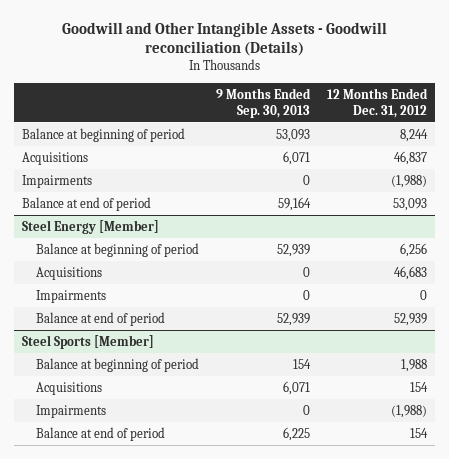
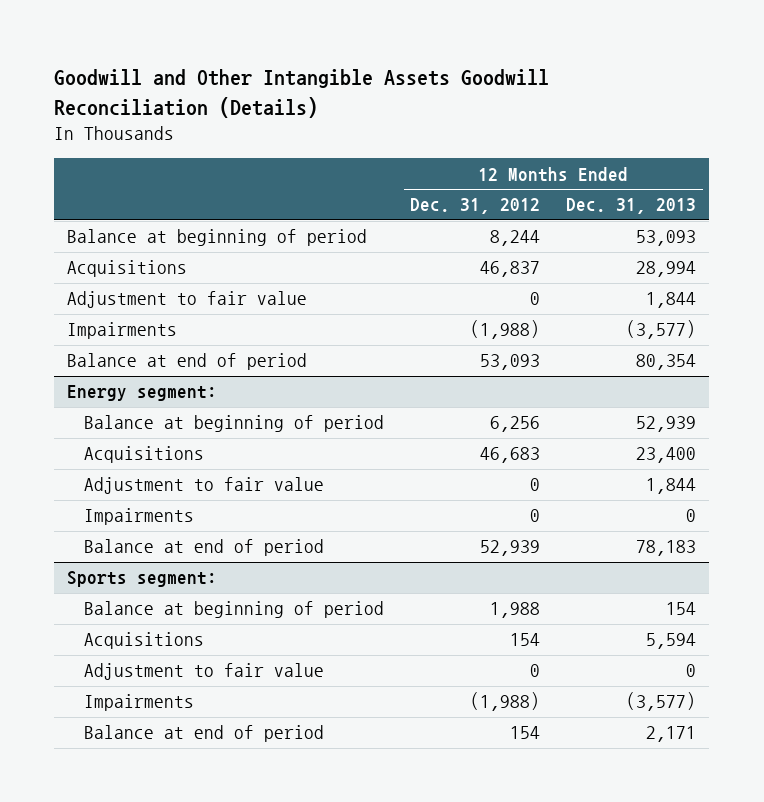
[61,21,387,57] Goodwill and Other Intangible Assets - Goodwill reconciliation (Details) -> [54,68,550,118] Goodwill and Other Intangible Assets Goodwill Reconciliation (Details)
[215,87,311,118] 9 Months Ended Sep. 30, 2013 -> none
none -> [566,198,697,215] Dec. 31, 2013
none -> [67,291,308,309] Adjustment to fair value
[22,219,160,234] Steel Energy [Member] -> none
none -> [67,385,218,402] Energy segment:
none -> [84,477,325,495] Adjustment to fair value
[22,334,155,349] Steel Sports [Member] -> none
none -> [67,571,218,588] Sports segment:
none -> [84,663,325,681] Adjustment to fair value

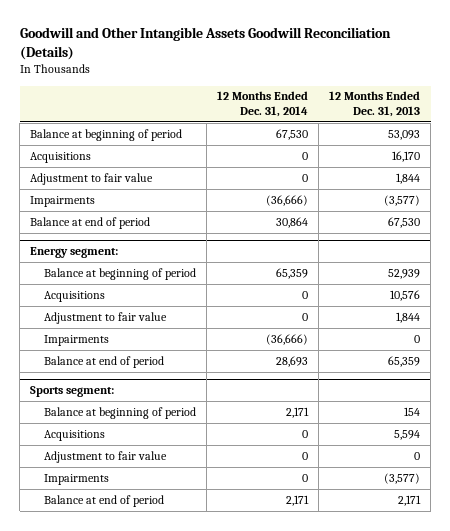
[410,198,541,215] Dec. 31, 2012 -> none
none -> [216,91,308,117] 12 Months Ended Dec. 31, 2014
[636,261,697,278] 28,994 -> [392,150,421,162] 16,170
[636,354,697,371] 80,354 -> [388,216,421,228] 67,530
[636,447,697,464] 23,400 -> [390,289,421,301] 10,576
[636,540,697,557] 78,183 -> [388,355,421,367] 65,359

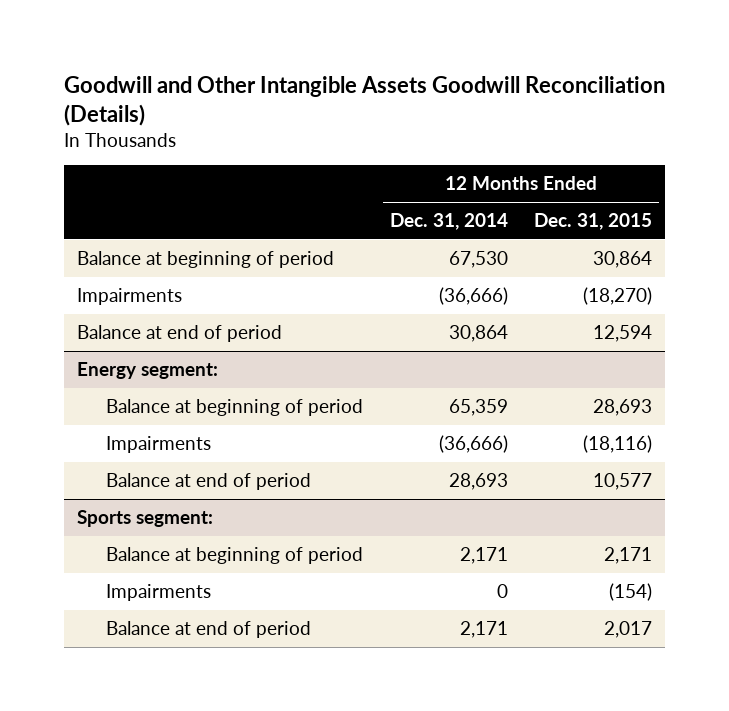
[329,91,421,117] 12 Months Ended Dec. 31, 2013 -> none
none -> [534,213,653,231] Dec. 31, 2015
[30,151,92,163] Acquisitions -> none
[30,172,154,185] Adjustment to fair value -> none
[43,290,105,302] Acquisitions -> none
[43,311,167,324] Adjustment to fair value -> none
[43,429,105,441] Acquisitions -> none
[43,450,167,463] Adjustment to fair value -> none

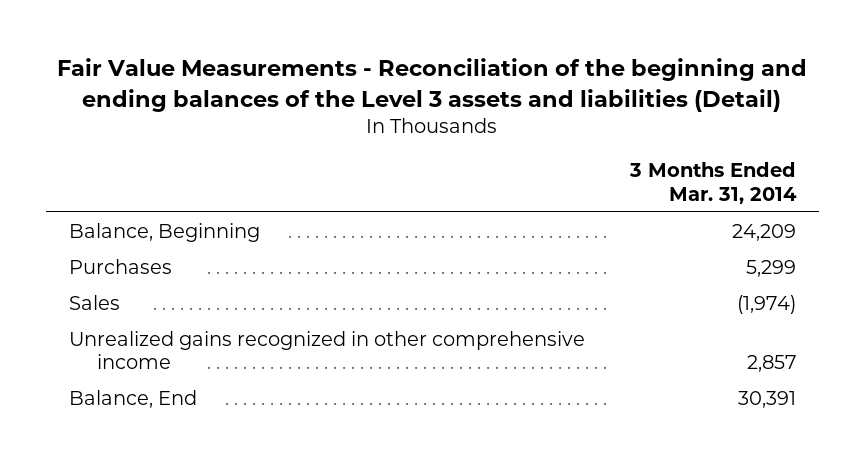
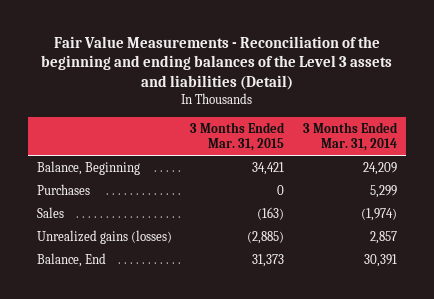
none -> [190,122,286,151] 3 Months Ended Mar. 31, 2015
[68,330,585,369] Unrealized gains recognized in other comprehensive income -> [37,229,173,244] Unrealized gains (losses)

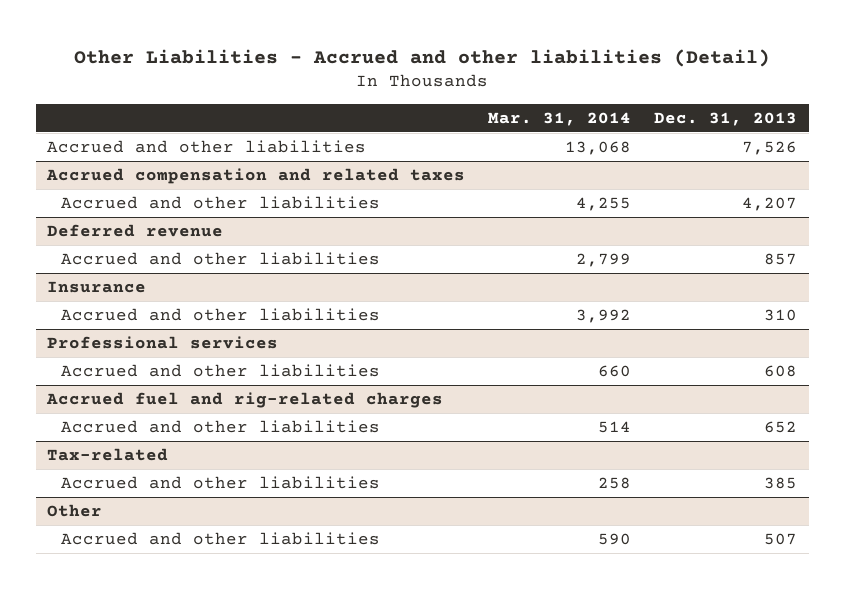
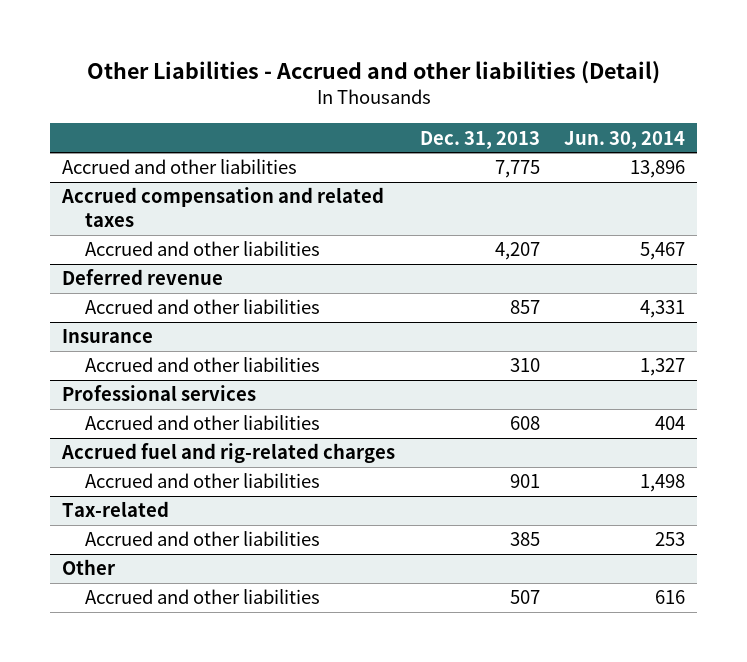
[488,111,632,126] Mar. 31, 2014 -> none
none -> [564,130,686,149] Jun. 30, 2014
[742,141,798,156] 7,526 -> [494,160,540,179] 7,775
[764,421,798,434] 652 -> [509,474,540,489] 901

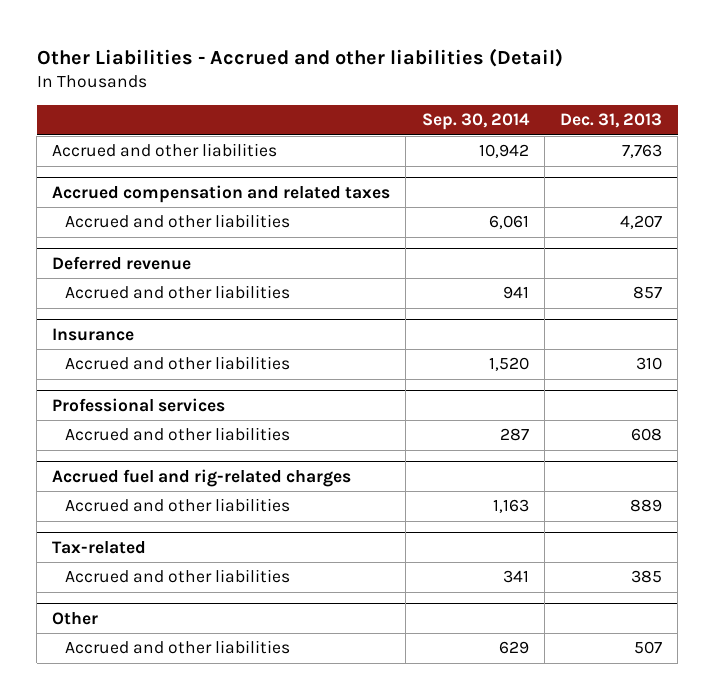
[564,130,686,149] Jun. 30, 2014 -> none
none -> [421,113,530,131] Sep. 30, 2014
[494,160,540,179] 7,775 -> [621,144,662,159] 7,763
[509,474,540,489] 901 -> [629,499,662,513] 889

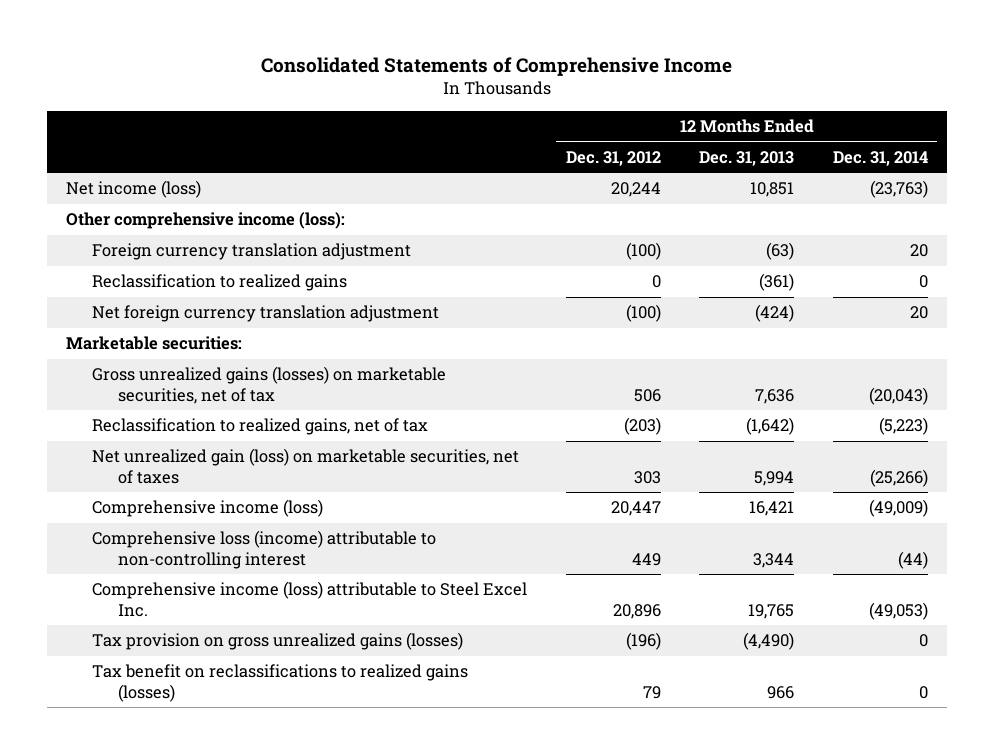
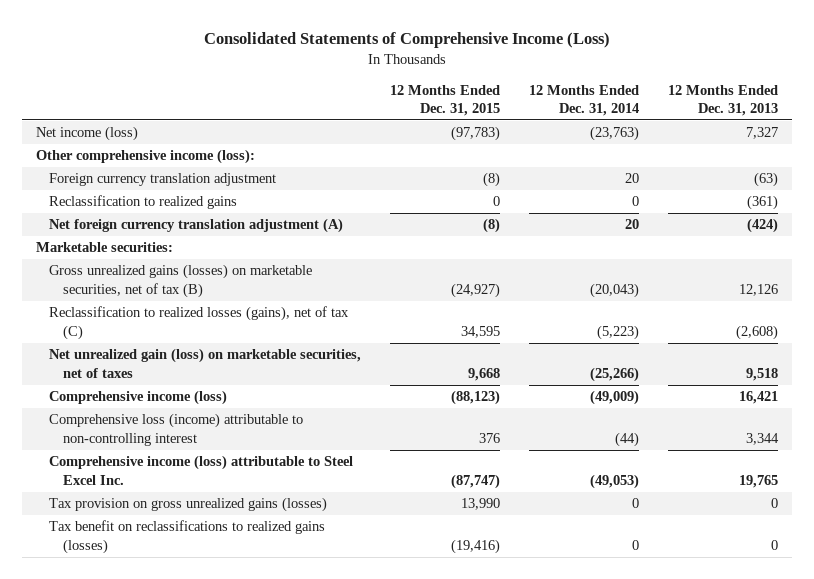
[261,57,733,77] Consolidated Statements of Comprehensive Income -> [203,32,610,49] Consolidated Statements of Comprehensive Income (Loss)
[565,150,661,166] Dec. 31, 2012 -> none
none -> [390,84,501,117] 12 Months Ended Dec. 31, 2015
[750,182,795,198] 10,851 -> [745,127,778,140] 7,327
[92,305,440,323] Net foreign currency translation adjustment -> [49,218,344,234] Net foreign currency translation adjustment (A)
[92,366,447,404] Gross unrealized gains (losses) on marketable securities, net of tax -> [49,264,313,298] Gross unrealized gains (losses) on marketable securities, net of tax (B)
[755,388,795,404] 7,636 -> [738,283,778,296] 12,126
[92,418,429,436] Reclassification to realized gains, net of tax -> [49,306,350,340] Reclassification to realized losses (gains), net of tax (C)
[746,417,795,436] (1,642) -> [735,324,778,340] (2,608)
[754,470,795,486] 5,994 -> [745,367,778,381] 9,518
[743,632,795,651] (4,490) -> [770,498,778,509] 0
[767,685,795,699] 966 -> [770,539,778,550] 0

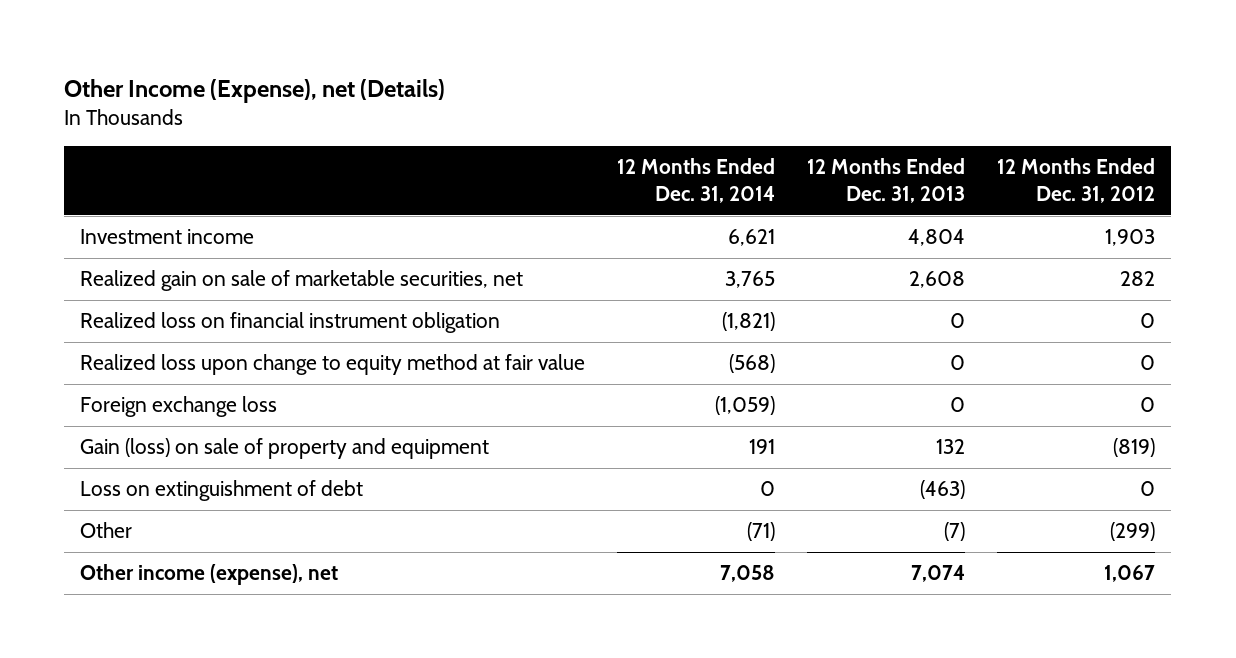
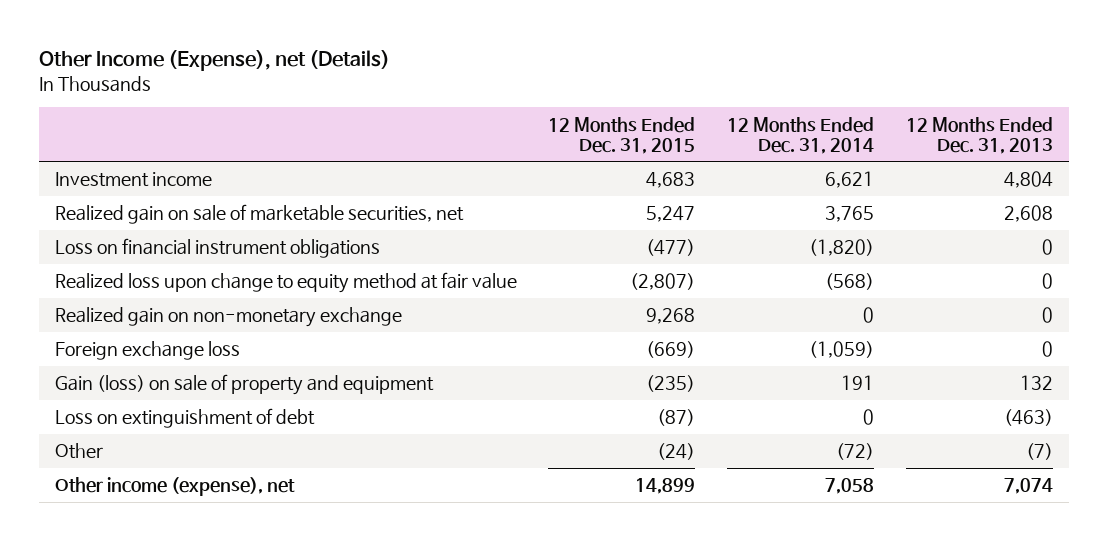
[997,158,1156,204] 12 Months Ended Dec. 31, 2012 -> none
none -> [548,116,696,154] 12 Months Ended Dec. 31, 2015
[80,312,501,334] Realized loss on financial instrument obligation -> [54,238,380,259] Loss on financial instrument obligations
[722,312,776,332] (1,821) -> [809,239,875,257] (1,820)
none -> [54,307,402,328] Realized gain on non-monetary exchange
[747,522,776,542] (71) -> [836,443,875,461] (72)

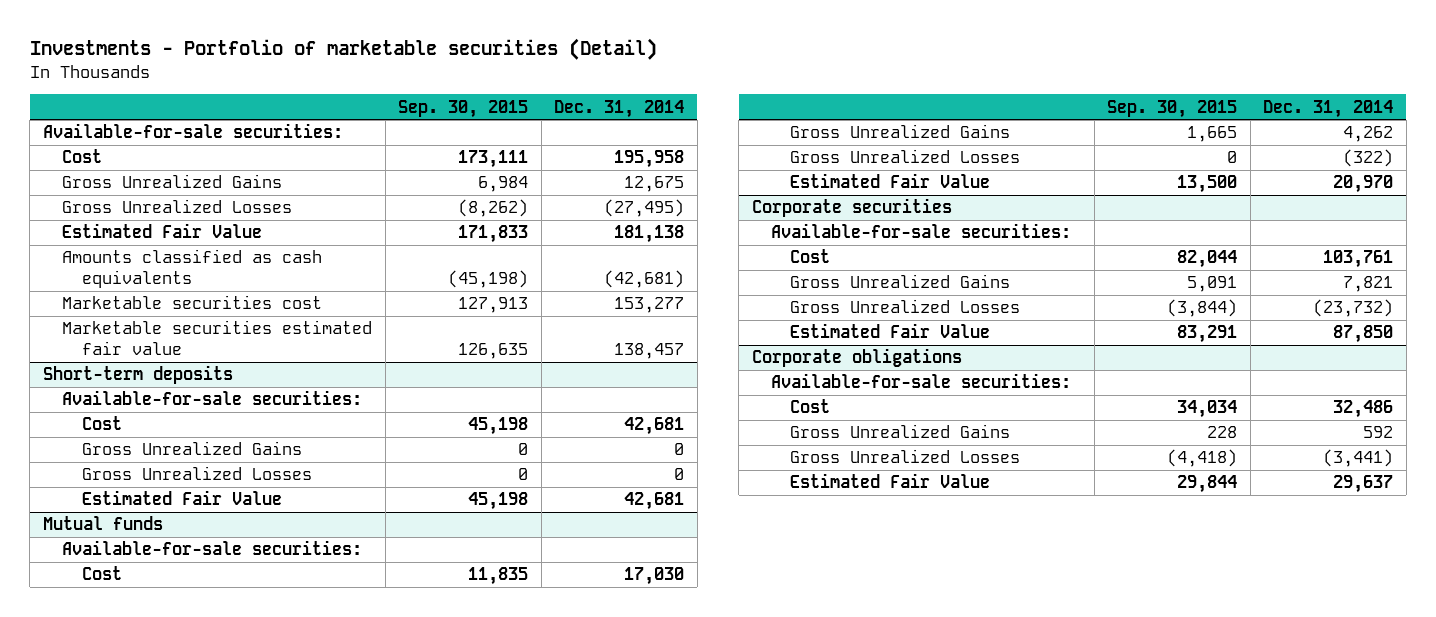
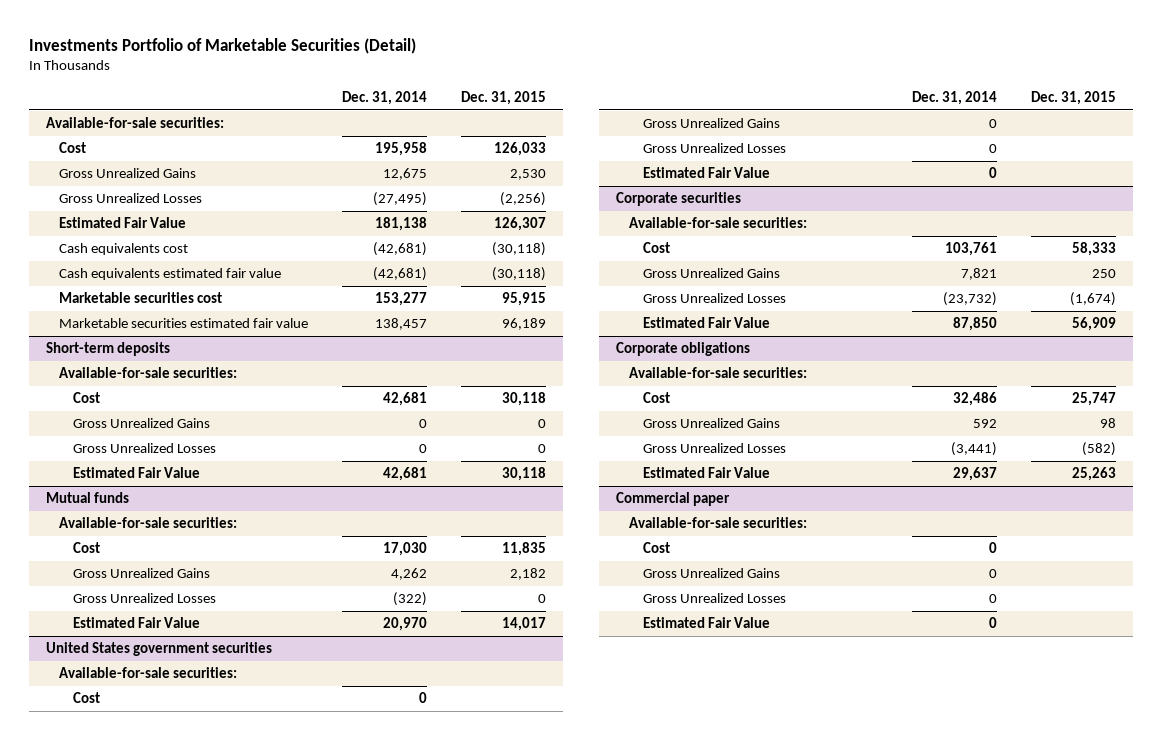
[29,38,657,61] Investments - Portfolio of marketable securities (Detail) -> [28,37,416,54] Investments Portfolio of Marketable Securities (Detail)
[398,99,529,118] Sep. 30, 2015 -> none
none -> [460,90,546,105] Dec. 31, 2015
[62,249,323,289] Amounts classified as cash equivalents -> [59,243,189,256] Cash equivalents cost
none -> [59,268,282,281] Cash equivalents estimated fair value
none -> [45,642,272,657] United States government securities
none -> [59,667,238,679] Available-for-sale securities:
none -> [72,692,100,704] Cost
none -> [642,118,780,129] Gross Unrealized Gains
none -> [642,143,786,154] Gross Unrealized Losses
none -> [642,167,770,179] Estimated Fair Value
none -> [615,492,730,507] Commercial paper
none -> [629,517,808,529] Available-for-sale securities:
none -> [642,542,670,554] Cost
none -> [642,568,780,579] Gross Unrealized Gains
none -> [642,593,786,604] Gross Unrealized Losses
none -> [642,617,770,629] Estimated Fair Value

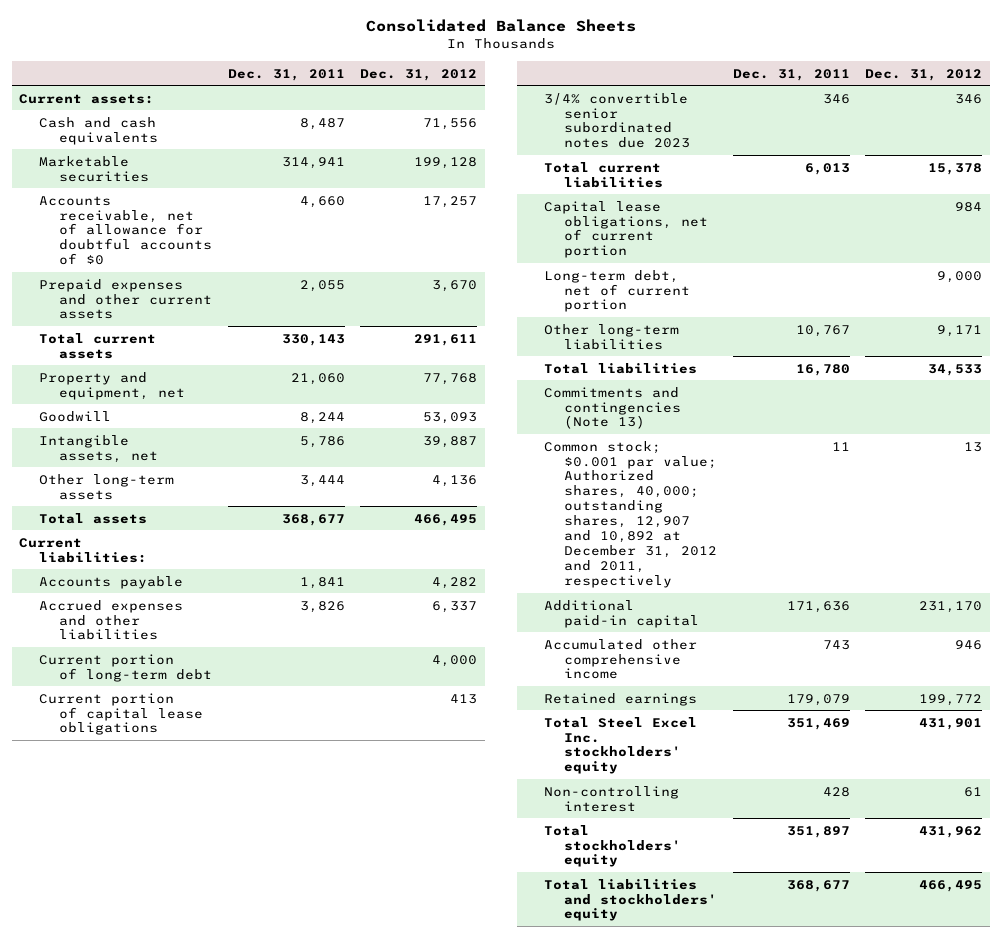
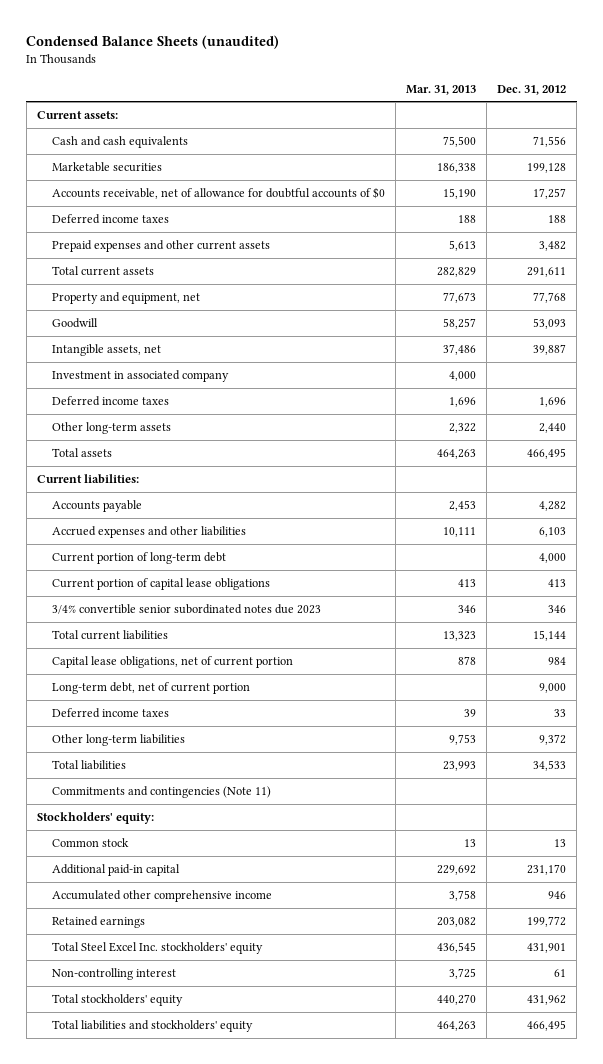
[365,19,636,33] Consolidated Balance Sheets -> [26,35,280,50] Condensed Balance Sheets (unaudited)
[227,68,345,81] Dec. 31, 2011 -> none
none -> [406,84,477,95] Mar. 31, 2013
none -> [52,213,170,224] Deferred income taxes
[432,279,478,292] 3,670 -> [539,240,567,251] 3,482
none -> [52,369,230,382] Investment in associated company
none -> [52,395,170,406] Deferred income taxes
[432,474,478,487] 4,136 -> [539,422,567,433] 2,440
[432,600,478,613] 6,337 -> [539,526,567,537] 6,103
[928,162,983,175] 15,378 -> [533,629,567,641] 15,144
none -> [52,707,170,718] Deferred income taxes
[937,324,983,337] 9,171 -> [539,733,567,745] 9,372
[544,386,682,430] Commitments and contingencies (Note 13) -> [52,785,272,798] Commitments and contingencies (Note 11)
none -> [36,811,154,824] Stockholders' equity:
[544,440,718,589] Common stock; $0.001 par value; Authorized shares, 40,000; outstanding shares, 12,907 and 10,892 at December 31, 2012 and 2011, respectively -> [52,837,130,847] Common stock

